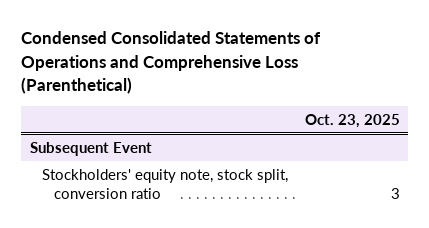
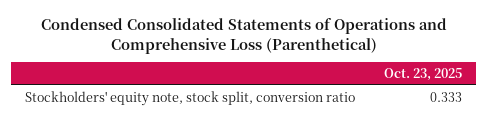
[29,141,152,156] Subsequent Event -> none
[390,187,400,199] 3 -> [429,91,462,102] 0.333

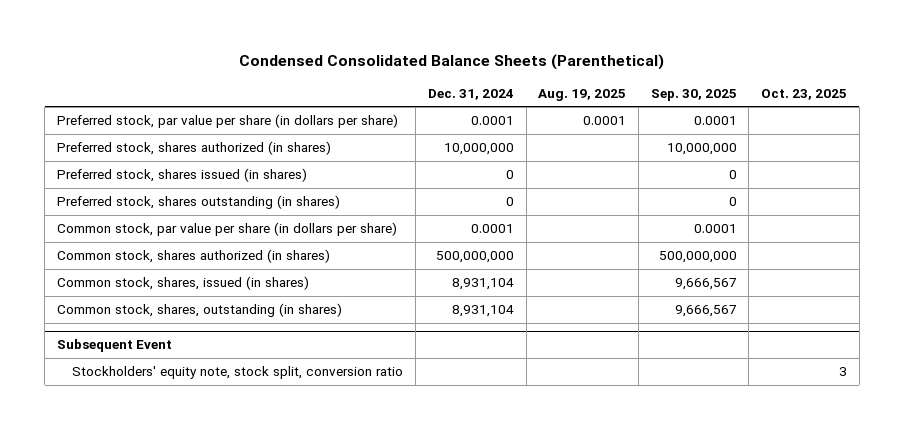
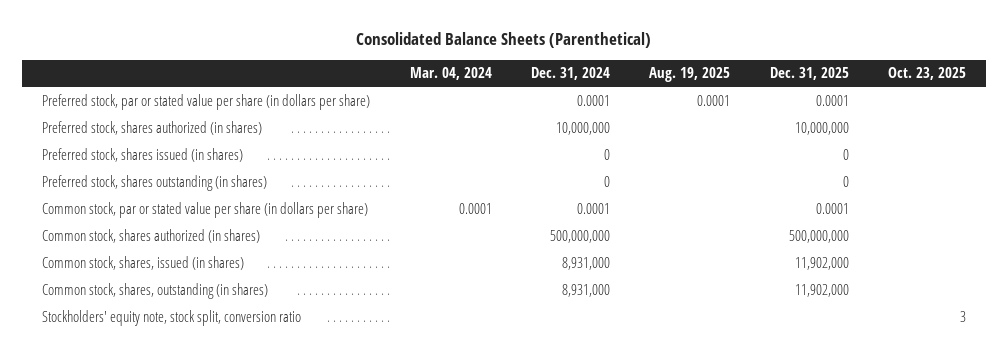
[238,53,664,70] Condensed Consolidated Balance Sheets (Parenthetical) -> [356,31,652,48] Consolidated Balance Sheets (Parenthetical)
[650,88,737,101] Sep. 30, 2025 -> none
none -> [409,67,492,81] Mar. 04, 2024
none -> [769,67,849,81] Dec. 31, 2025
[56,114,398,129] Preferred stock, par value per share (in dollars per share) -> [42,93,371,110] Preferred stock, par or stated value per share (in dollars per share)
[56,222,397,237] Common stock, par value per share (in dollars per share) -> [42,201,369,218] Common stock, par or stated value per share (in dollars per share)
[56,339,172,353] Subsequent Event -> none
[451,278,514,291] 8,931,104 -> [561,256,610,270] 8,931,000
[451,305,514,318] 8,931,104 -> [561,283,610,297] 8,931,000

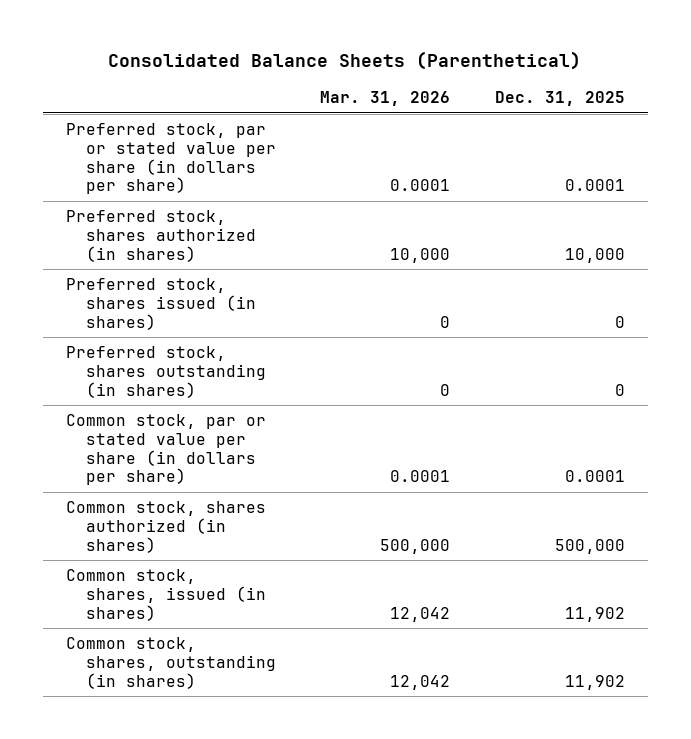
[409,67,492,81] Mar. 04, 2024 -> none
[530,67,610,81] Dec. 31, 2024 -> none
[649,67,731,83] Aug. 19, 2025 -> none
[888,67,967,81] Oct. 23, 2025 -> none
none -> [320,91,451,107] Mar. 31, 2026
[794,121,849,135] 10,000,000 -> [565,247,626,263] 10,000
[42,309,302,326] Stockholders' equity note, stock split, conversion ratio -> none
[788,229,849,243] 500,000,000 -> [555,538,626,554] 500,000
[794,256,849,270] 11,902,000 -> [565,606,626,622] 11,902
[794,283,849,297] 11,902,000 -> [565,674,626,690] 11,902

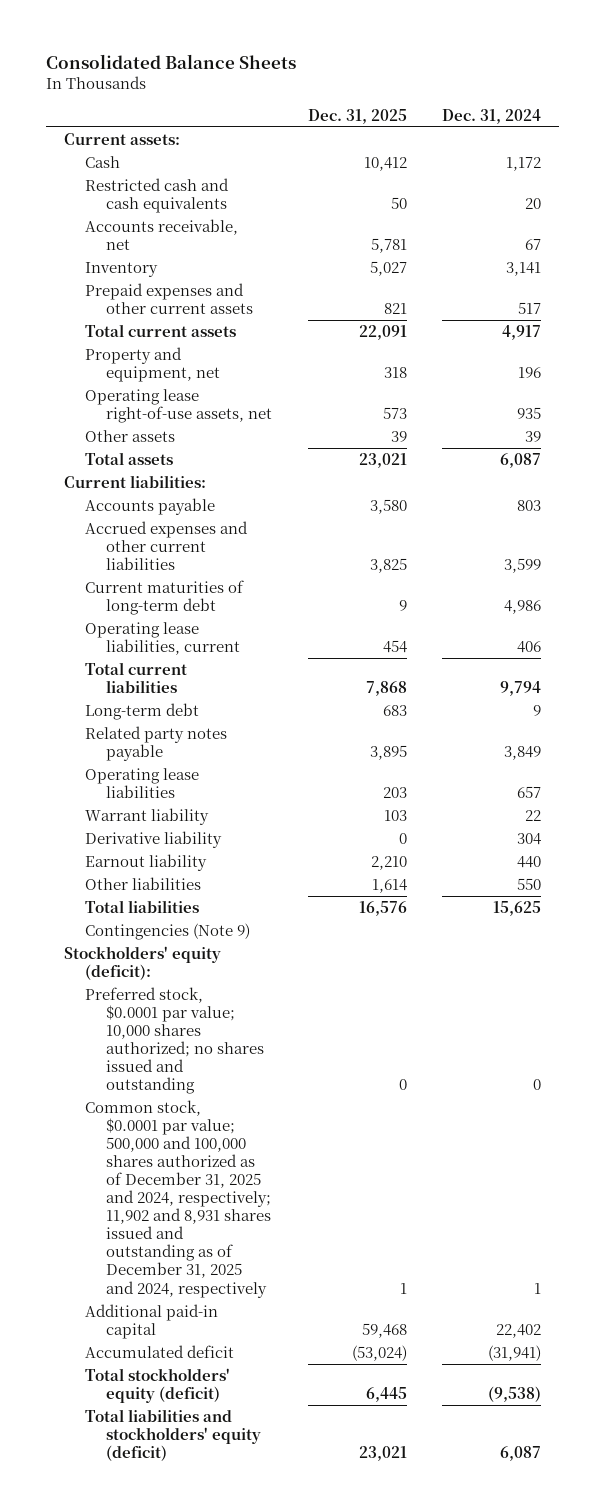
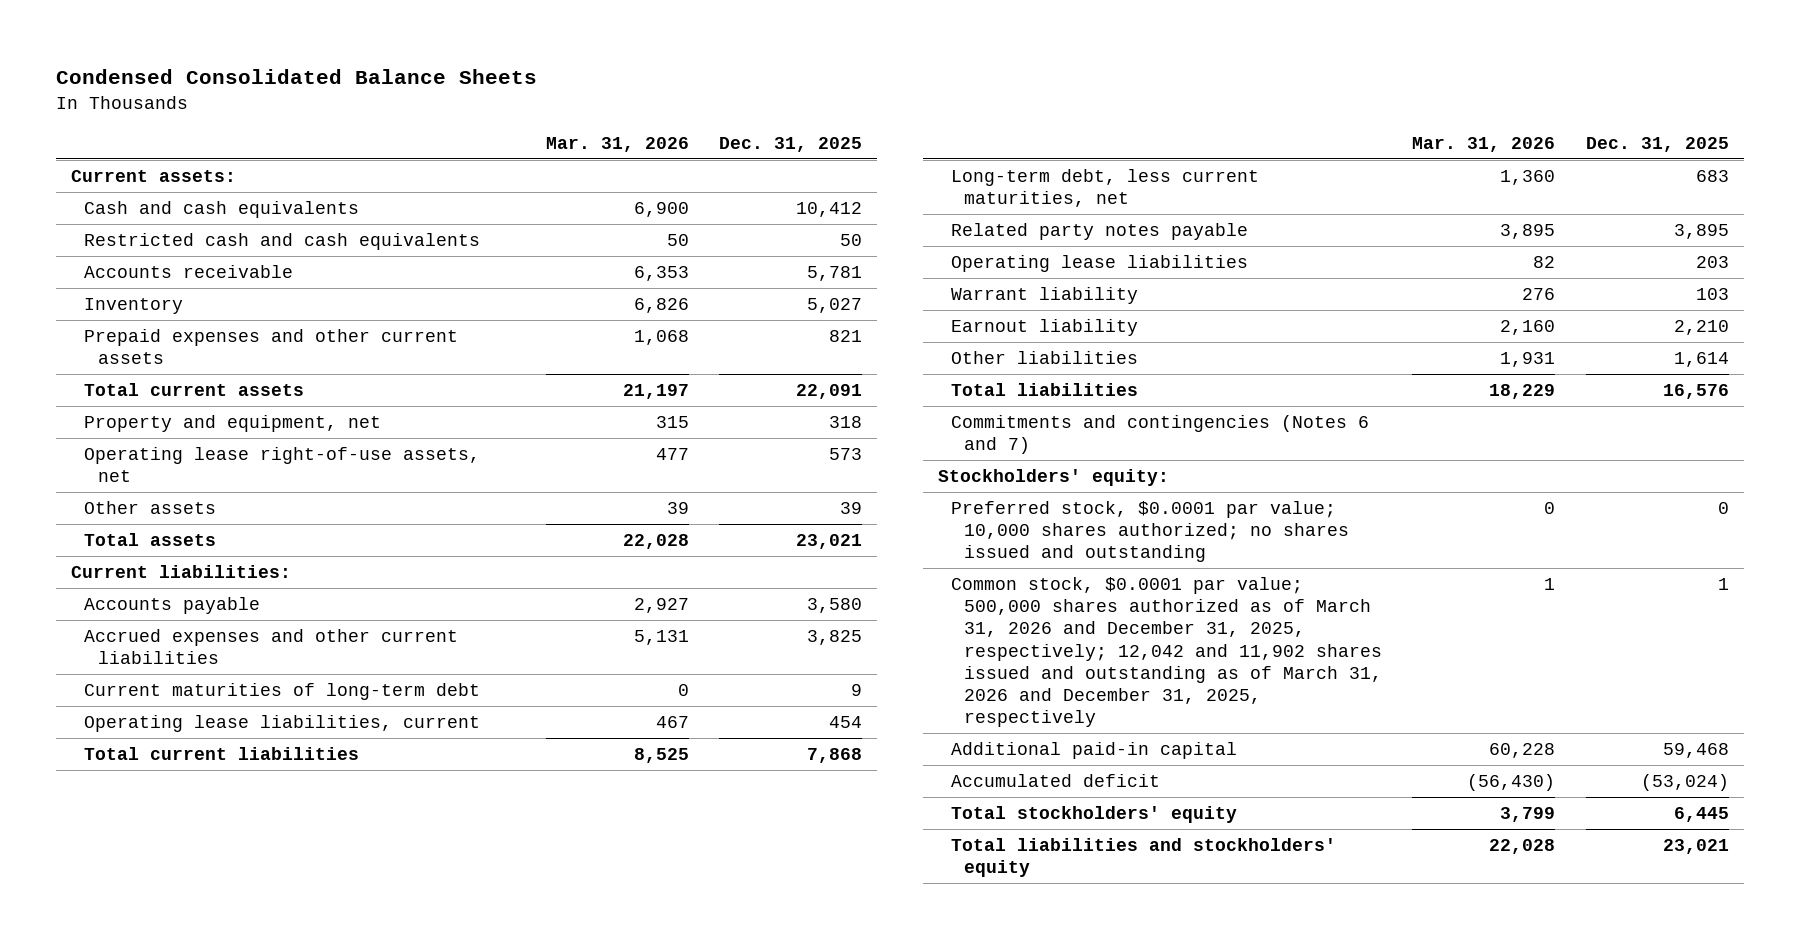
[46,54,297,70] Consolidated Balance Sheets -> [55,69,537,85] Condensed Consolidated Balance Sheets
[442,108,542,124] Dec. 31, 2024 -> none
none -> [545,136,689,152] Mar. 31, 2026
[85,155,121,168] Cash -> [84,200,360,218] Cash and cash equivalents
[85,218,239,250] Accounts receivable, net -> [84,264,294,278] Accounts receivable
[85,702,200,720] Long-term debt -> [950,168,1259,208] Long-term debt, less current maturities, net
[85,830,223,848] Derivative liability -> none
[85,922,251,940] Contingencies (Note 9) -> [950,414,1369,455] Commitments and contingencies (Notes 6 and 7)
[63,945,221,980] Stockholders' equity (deficit): -> [937,468,1169,486] Stockholders' equity:
[85,1099,272,1298] Common stock, $0.0001 par value; 500,000 and 100,000 shares authorized as of December 31, 2025 and 2024, respectively; 11,902 and 8,931 shares issued and outstanding as of December 31, 2025 and 2024, respectively -> [950,576,1383,728] Common stock, $0.0001 par value; 500,000 shares authorized as of March 31, 2026 and December 31, 2025, respectively; 12,042 and 11,902 shares issued and outstanding as of March 31, 2026 and December 31, 2025, respectively
[85,1367,231,1403] Total stockholders' equity (deficit) -> [950,805,1237,823] Total stockholders' equity
[85,1408,262,1461] Total liabilities and stockholders' equity (deficit) -> [950,837,1336,878] Total liabilities and stockholders' equity

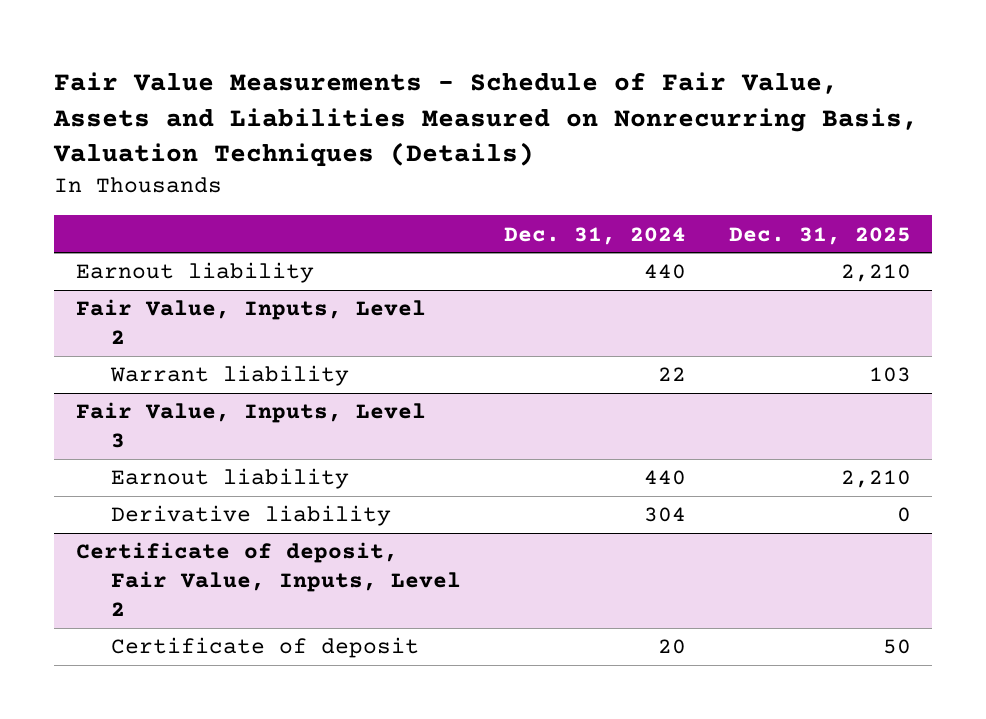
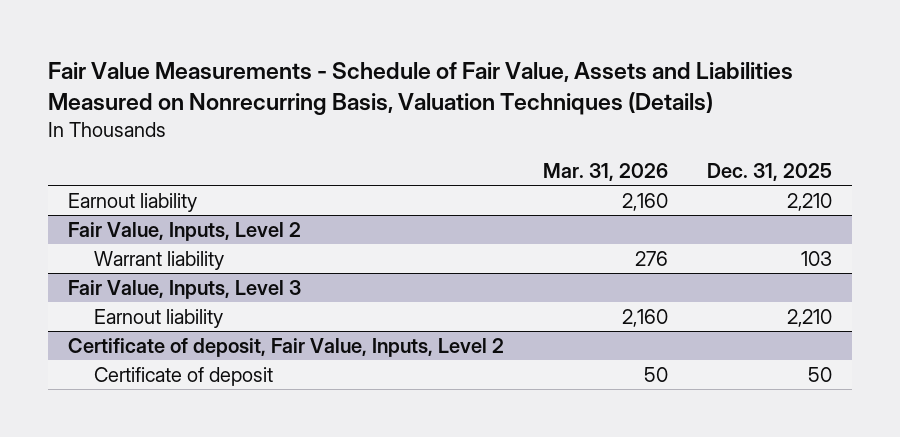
[503,226,686,245] Dec. 31, 2024 -> none
none -> [542,163,668,182] Mar. 31, 2026
[111,505,392,527] Derivative liability -> none

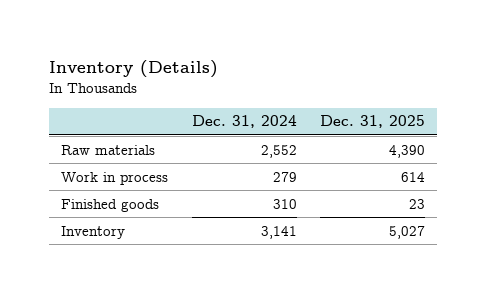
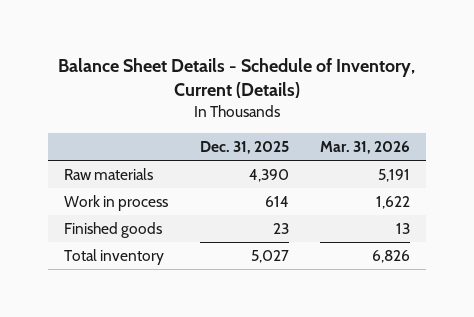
[49,59,219,78] Inventory (Details) -> [58,58,416,99] Balance Sheet Details - Schedule of Inventory, Current (Details)
[191,115,297,129] Dec. 31, 2024 -> none
none -> [320,141,411,155] Mar. 31, 2026
[61,225,126,239] Inventory -> [63,249,164,266] Total inventory

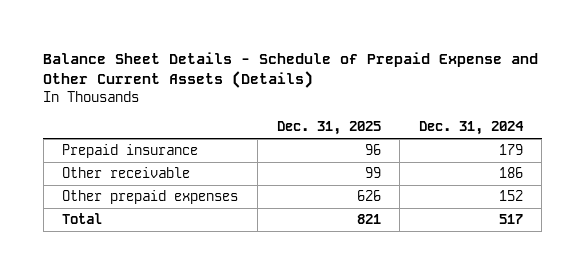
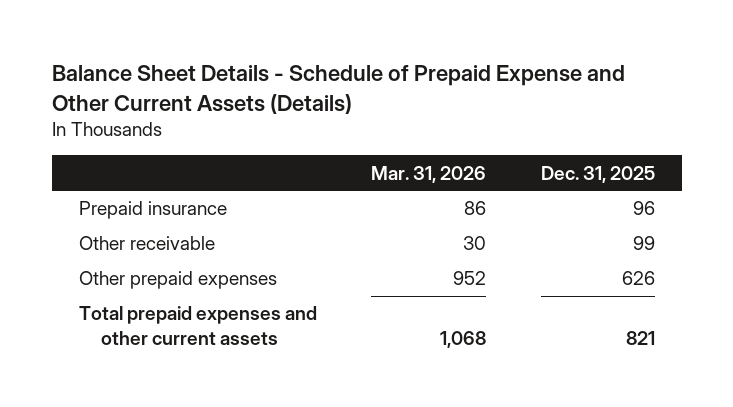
[418,121,524,136] Dec. 31, 2024 -> none
none -> [371,165,487,183] Mar. 31, 2026
[62,212,103,224] Total -> [78,306,317,345] Total prepaid expenses and other current assets

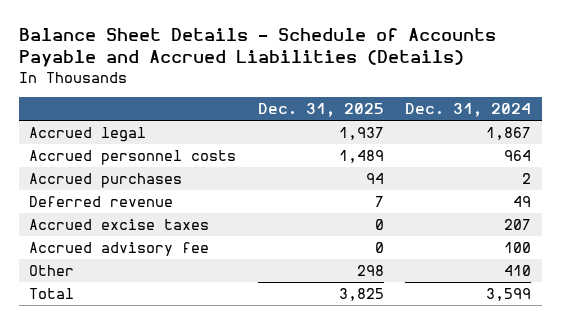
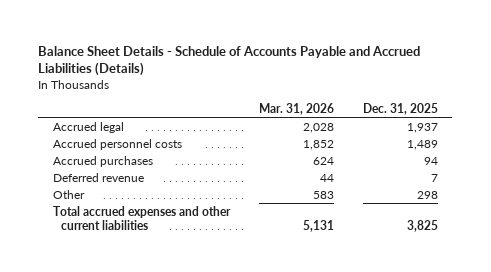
[405,103,532,118] Dec. 31, 2024 -> none
none -> [258,102,334,115] Mar. 31, 2026
[29,219,210,231] Accrued excise taxes -> none
[29,242,210,257] Accrued advisory fee -> none
[29,288,75,300] Total -> [52,205,231,230] Total accrued expenses and other current liabilities

